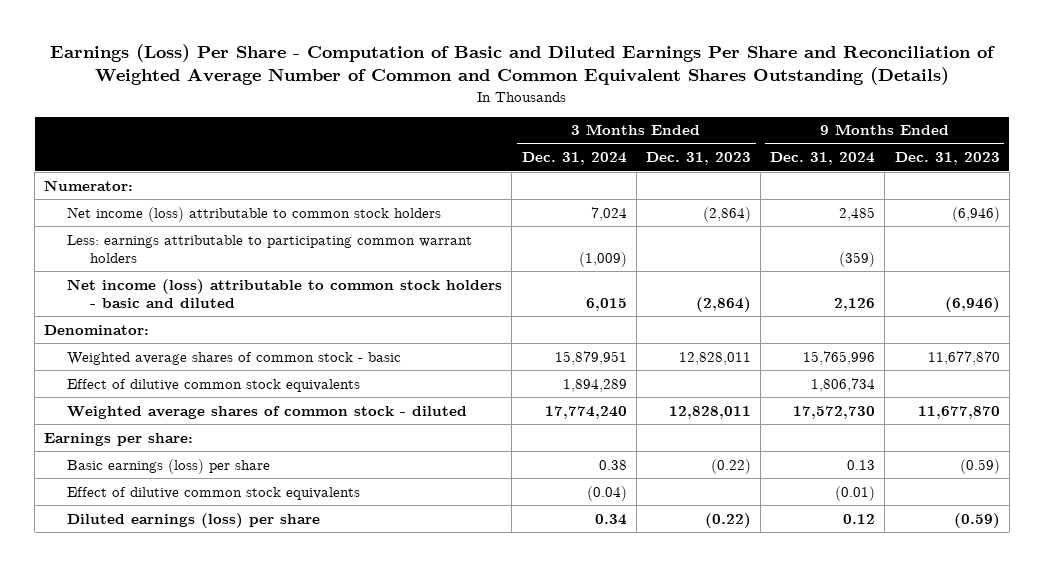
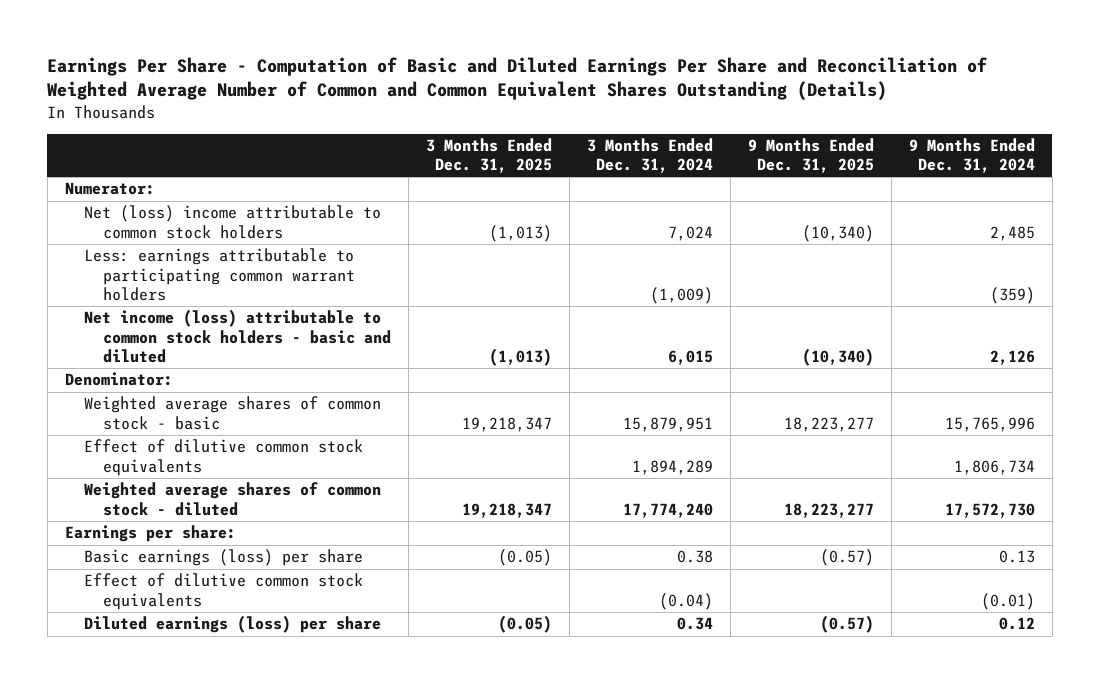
[49,43,995,86] Earnings (Loss) Per Share - Computation of Basic and Diluted Earnings Per Share and Reconciliation of Weighted Average Number of Common and Common Equivalent Shares Outstanding (Details) -> [47,56,988,102] Earnings Per Share - Computation of Basic and Diluted Earnings Per Share and Reconciliation of Weighted Average Number of Common and Common Equivalent Shares Outstanding (Details)
[645,152,751,166] Dec. 31, 2023 -> none
[894,152,1000,166] Dec. 31, 2023 -> none
none -> [425,137,552,174] 3 Months Ended Dec. 31, 2025
none -> [747,137,874,174] 9 Months Ended Dec. 31, 2025
[67,206,442,222] Net income (loss) attributable to common stock holders -> [83,205,381,239] Net (loss) income attributable to common stock holders

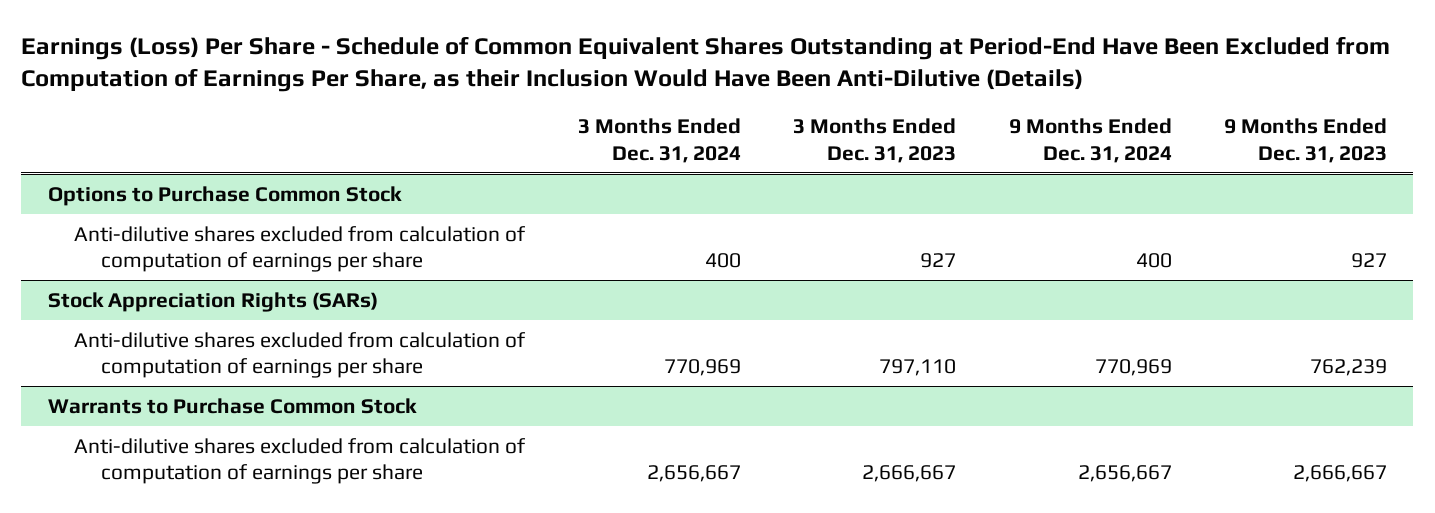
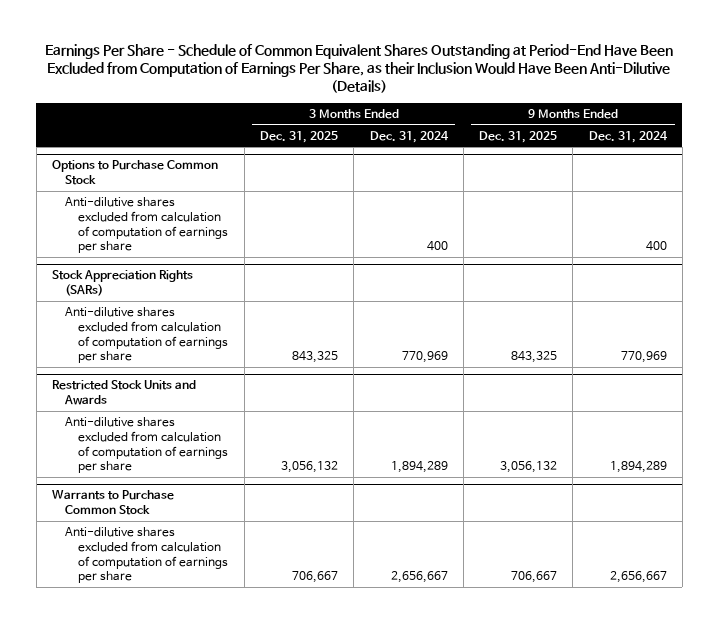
[21,35,1391,92] Earnings (Loss) Per Share - Schedule of Common Equivalent Shares Outstanding at Period-End Have Been Excluded from Computation of Earnings Per Share, as their Inclusion Would Have Been Anti-Dilutive (Details) -> [45,43,674,93] Earnings Per Share - Schedule of Common Equivalent Shares Outstanding at Period-End Have Been Excluded from Computation of Earnings Per Share, as their Inclusion Would Have Been Anti-Dilutive (Details)
[793,118,957,163] 3 Months Ended Dec. 31, 2023 -> none
[1223,118,1387,163] 9 Months Ended Dec. 31, 2023 -> none
none -> [259,130,338,143] Dec. 31, 2025
none -> [479,130,558,143] Dec. 31, 2025
none -> [52,380,197,406] Restricted Stock Units and Awards
none -> [65,417,229,474] Anti-dilutive shares excluded from calculation of computation of earnings per share

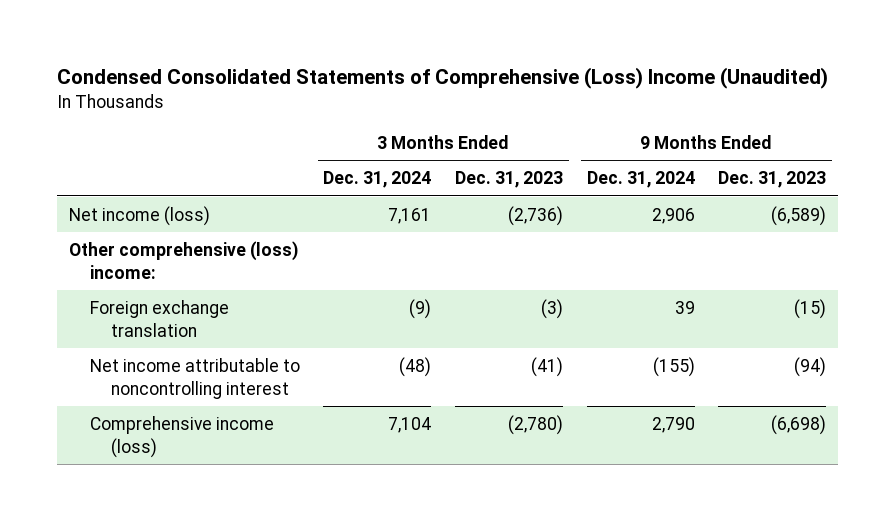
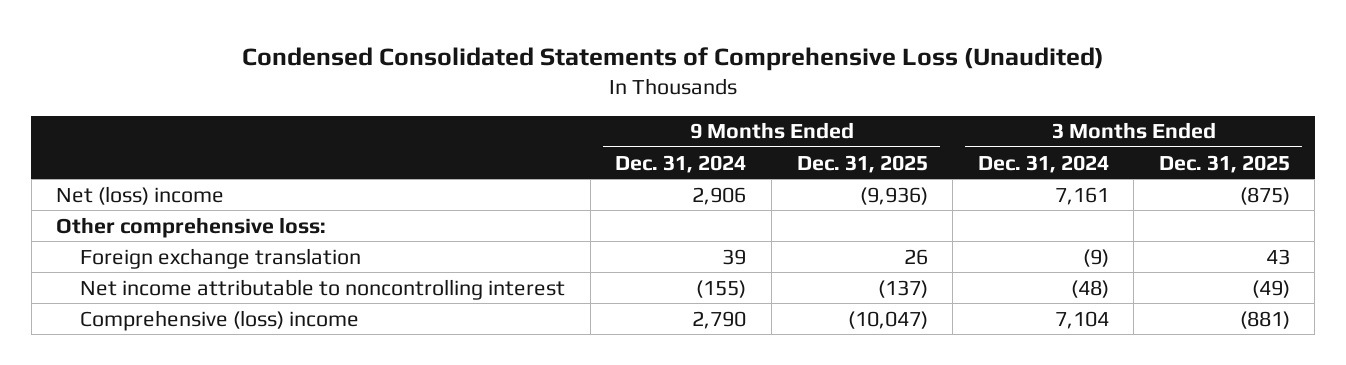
[56,67,828,90] Condensed Consolidated Statements of Comprehensive (Loss) Income (Unaudited) -> [242,46,1105,71] Condensed Consolidated Statements of Comprehensive Loss (Unaudited)
[455,171,564,189] Dec. 31, 2023 -> none
[718,171,827,189] Dec. 31, 2023 -> none
none -> [796,154,928,173] Dec. 31, 2025
none -> [1158,154,1290,173] Dec. 31, 2025
[68,205,210,226] Net income (loss) -> [56,185,225,205] Net (loss) income
[68,240,298,279] Other comprehensive (loss) income: -> [56,216,327,238] Other comprehensive loss:
[89,415,274,458] Comprehensive income (loss) -> [80,309,360,331] Comprehensive (loss) income

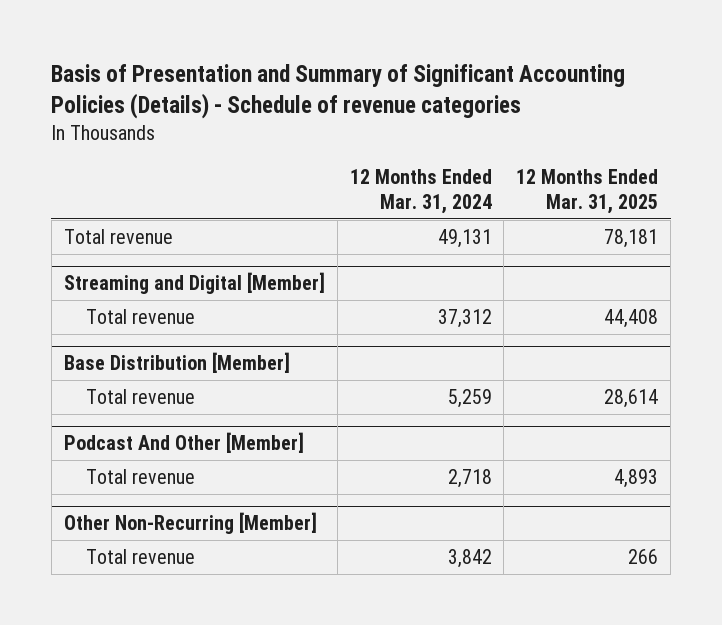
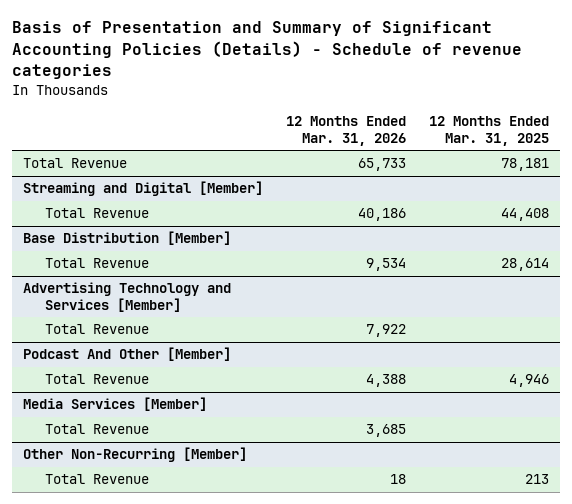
[349,169,492,215] 12 Months Ended Mar. 31, 2024 -> none
none -> [285,116,406,146] 12 Months Ended Mar. 31, 2026
[63,228,173,244] Total revenue -> [23,158,128,169] Total Revenue
[86,308,196,324] Total revenue -> [45,208,150,219] Total Revenue
[86,388,196,404] Total revenue -> [45,258,150,269] Total Revenue
none -> [23,282,232,312] Advertising Technology and Services [Member]
none -> [45,324,150,335] Total Revenue
[86,468,196,484] Total revenue -> [45,374,150,385] Total Revenue
[614,468,659,488] 4,893 -> [508,374,549,388] 4,946
none -> [23,397,208,412] Media Services [Member]
none -> [45,424,150,435] Total Revenue
[86,548,196,564] Total revenue -> [45,474,150,485] Total Revenue
[628,548,659,564] 266 -> [524,474,549,485] 213

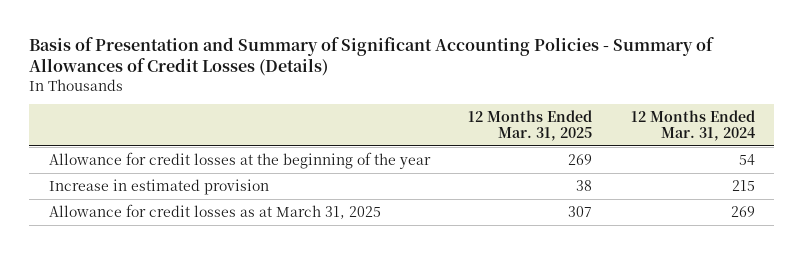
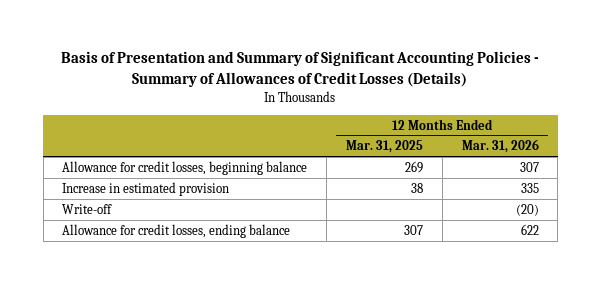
[630,110,755,142] 12 Months Ended Mar. 31, 2024 -> none
none -> [461,139,539,154] Mar. 31, 2026
[48,151,431,169] Allowance for credit losses at the beginning of the year -> [62,160,308,175] Allowance for credit losses, beginning balance
none -> [62,203,113,214] Write-off
[48,203,381,219] Allowance for credit losses as at March 31, 2025 -> [62,223,291,238] Allowance for credit losses, ending balance

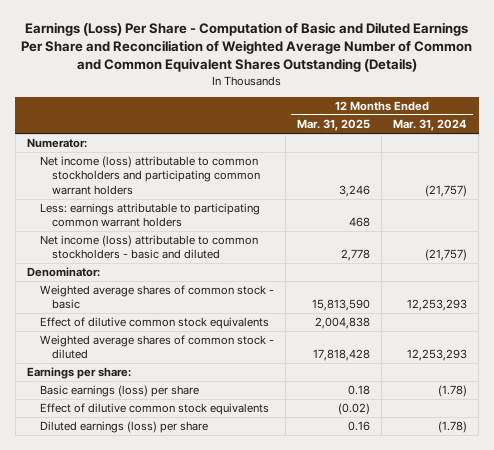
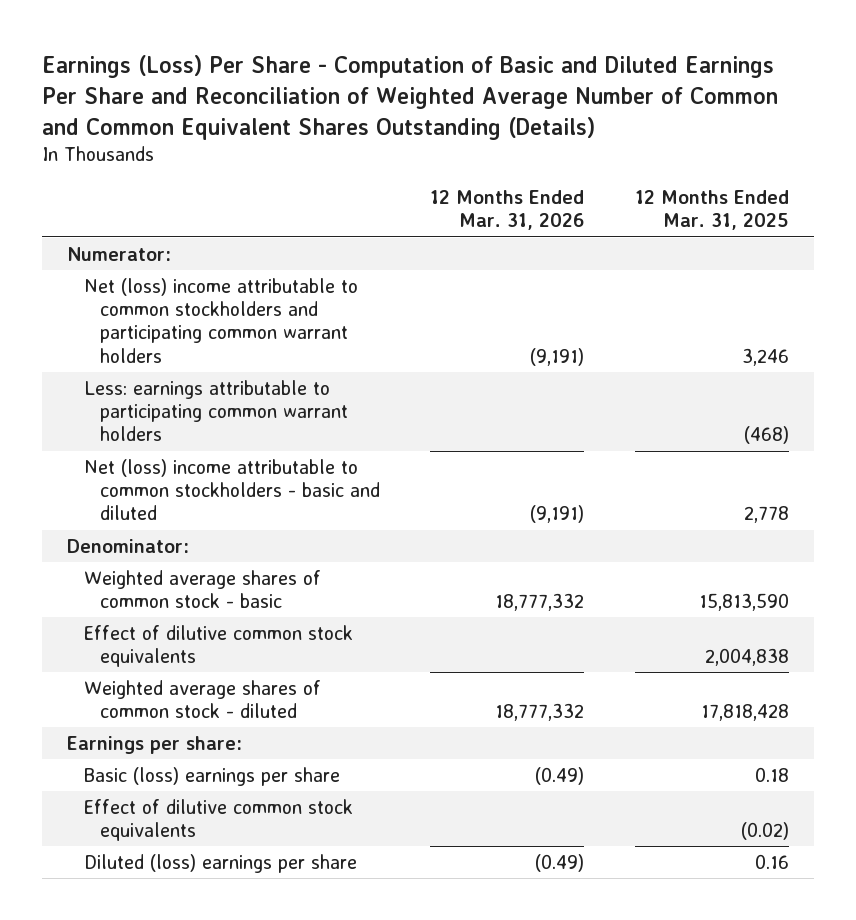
[392,119,467,132] Mar. 31, 2024 -> none
none -> [430,190,585,231] 12 Months Ended Mar. 31, 2026
[39,156,261,195] Net income (loss) attributable to common stockholders and participating common warrant holders -> [83,277,358,363] Net (loss) income attributable to common stockholders and participating common warrant holders
[348,217,370,228] 468 -> [743,426,789,445] (468)
[39,235,258,260] Net income (loss) attributable to common stockholders - basic and diluted -> [83,458,380,521] Net (loss) income attributable to common stockholders - basic and diluted
[39,385,199,398] Basic earnings (loss) per share -> [83,766,340,786] Basic (loss) earnings per share
[39,421,208,434] Diluted earnings (loss) per share -> [83,853,357,873] Diluted (loss) earnings per share

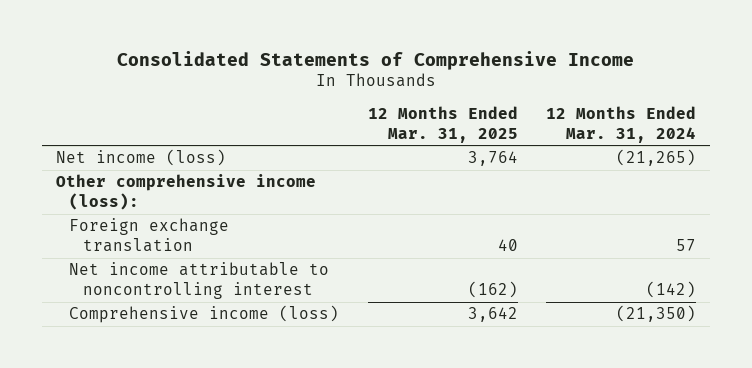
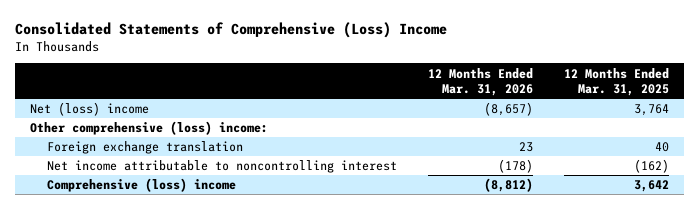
[116,50,634,70] Consolidated Statements of Comprehensive Income -> [14,22,447,39] Consolidated Statements of Comprehensive (Loss) Income
[545,106,696,143] 12 Months Ended Mar. 31, 2024 -> none
none -> [427,67,533,96] 12 Months Ended Mar. 31, 2026
[55,149,226,167] Net income (loss) -> [30,102,150,117] Net (loss) income
[55,174,316,211] Other comprehensive income (loss): -> [30,121,269,136] Other comprehensive (loss) income:
[69,305,340,324] Comprehensive income (loss) -> [47,178,237,193] Comprehensive (loss) income

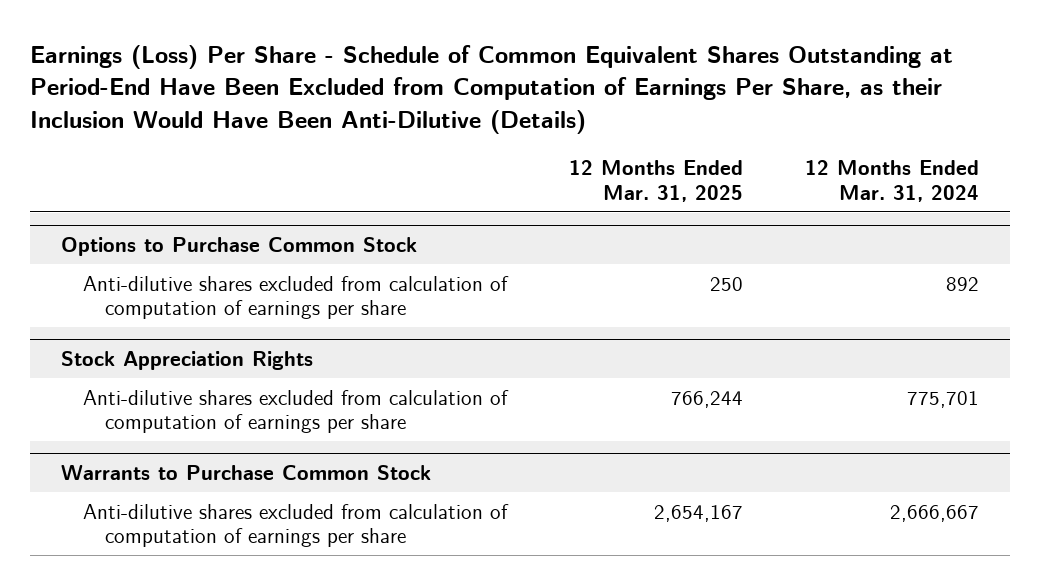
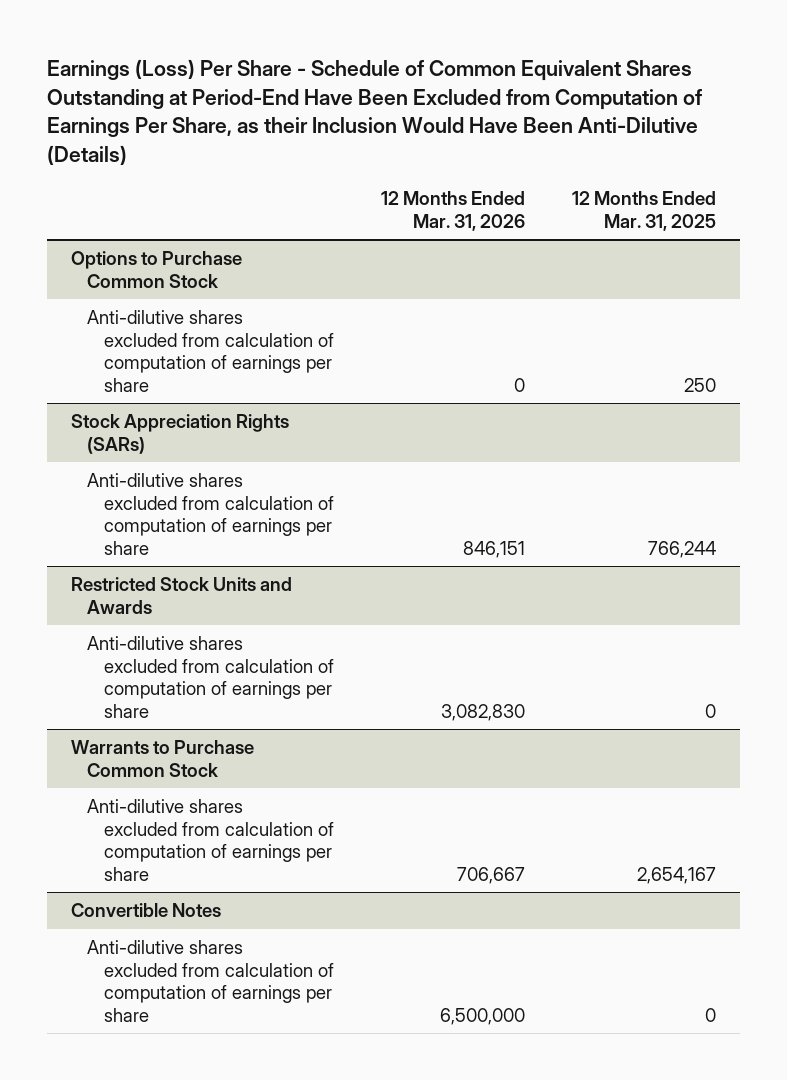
[805,160,980,203] 12 Months Ended Mar. 31, 2024 -> none
none -> [380,191,525,231] 12 Months Ended Mar. 31, 2026
[61,350,314,370] Stock Appreciation Rights -> [70,414,289,454] Stock Appreciation Rights (SARs)
none -> [70,577,292,614] Restricted Stock Units and Awards
none -> [87,636,334,718] Anti-dilutive shares excluded from calculation of computation of earnings per share
none -> [70,903,221,918] Convertible Notes
none -> [87,940,334,1022] Anti-dilutive shares excluded from calculation of computation of earnings per share

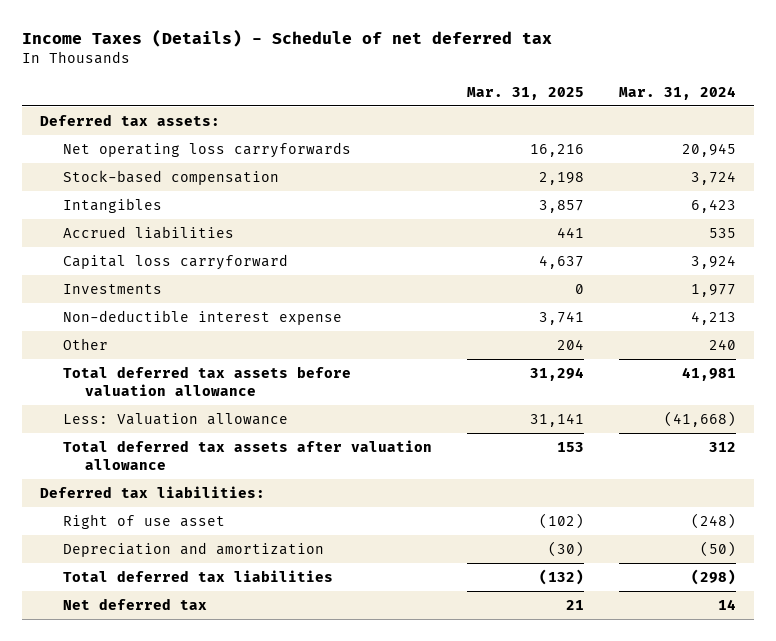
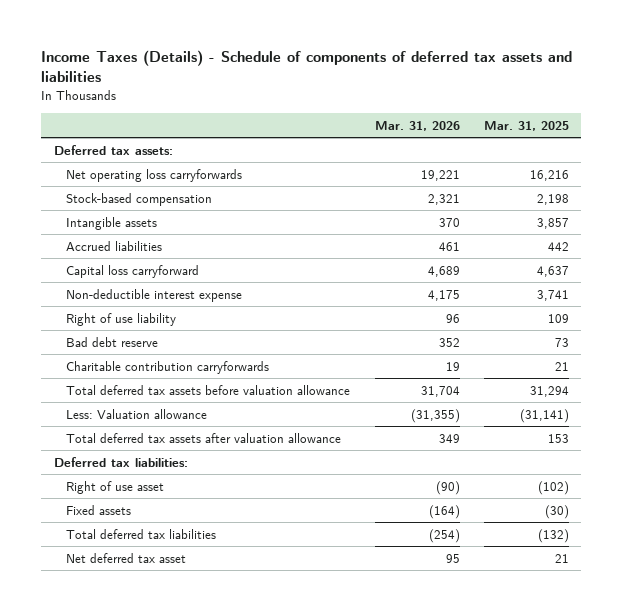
[22,29,553,48] Income Taxes (Details) - Schedule of net deferred tax -> [41,49,573,83] Income Taxes (Details) - Schedule of components of deferred tax assets and liabilities
[619,85,737,100] Mar. 31, 2024 -> none
none -> [374,120,460,131] Mar. 31, 2026
[62,198,162,214] Intangibles -> [66,216,158,230] Intangible assets
[556,227,584,239] 441 -> [548,241,570,251] 442
[62,284,162,295] Investments -> none
[62,338,108,351] Other -> none
none -> [66,312,177,326] Right of use liability
none -> [66,336,159,347] Bad debt reserve
none -> [66,360,270,374] Charitable contribution carryforwards
[529,413,584,428] 31,141 -> [520,408,570,423] (31,141)
[62,542,324,558] Depreciation and amortization -> none
none -> [66,504,132,515] Fixed assets
[62,598,207,611] Net deferred tax -> [66,552,187,563] Net deferred tax asset

